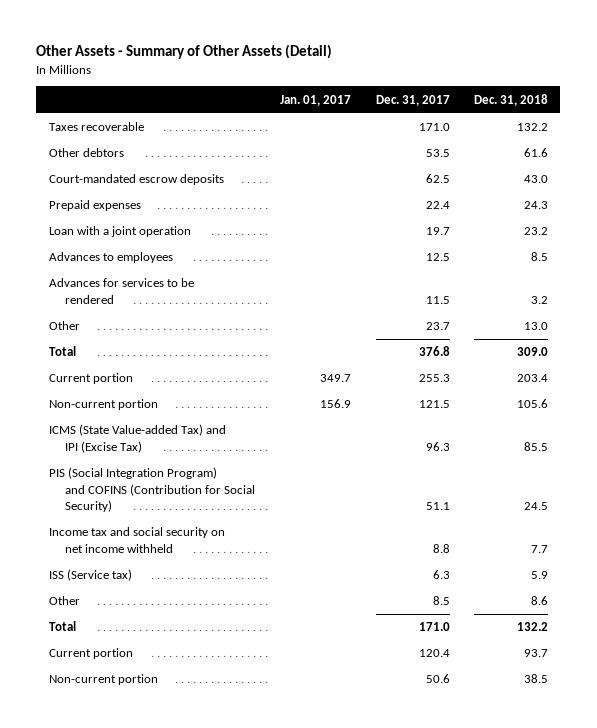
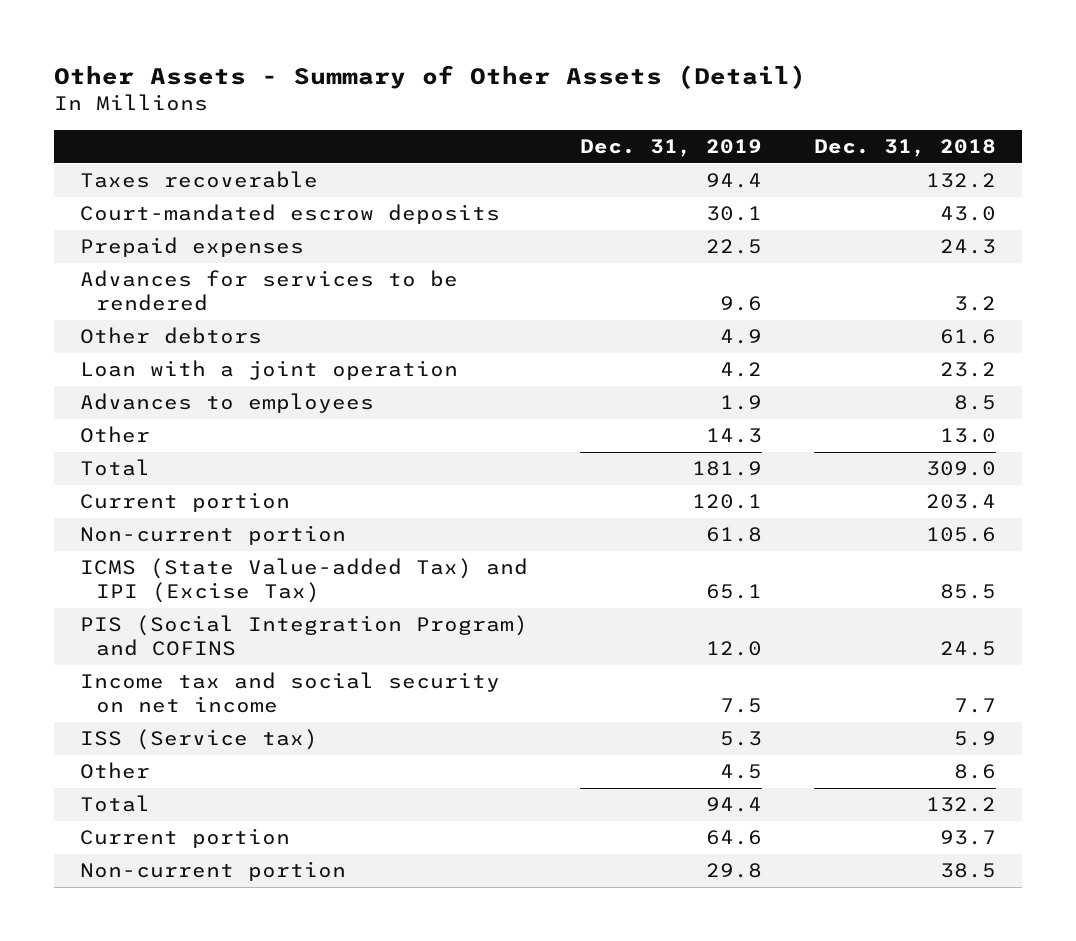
[280,94,352,106] Jan. 01, 2017 -> none
[375,94,450,106] Dec. 31, 2017 -> none
none -> [579,139,762,158] Dec. 31, 2019
[48,278,194,304] Advances for services to be rendered -> [80,270,459,312] Advances for services to be rendered
[48,148,124,158] Other debtors -> [80,327,263,345] Other debtors
[48,467,256,512] PIS (Social Integration Program) and COFINS (Contribution for Social Security) -> [80,615,529,657] PIS (Social Integration Program) and COFINS
[48,527,225,553] Income tax and social security on net income withheld -> [80,672,501,714] Income tax and social security on net income

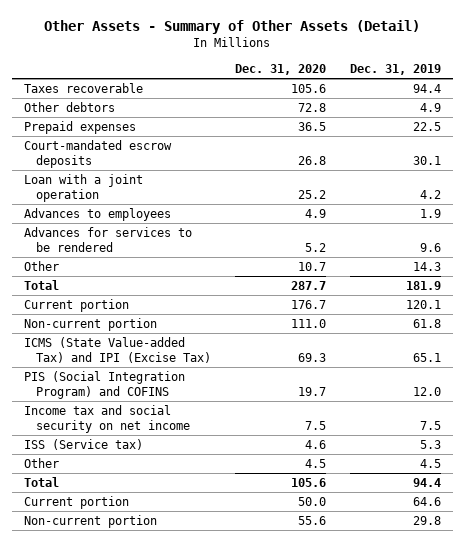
[813,139,996,158] Dec. 31, 2018 -> none
none -> [234,64,326,76] Dec. 31, 2020
[80,237,305,258] Prepaid expenses -> [23,121,136,135] Prepaid expenses
[80,204,501,225] Court-mandated escrow deposits -> [23,140,172,168] Court-mandated escrow deposits
[80,270,459,312] Advances for services to be rendered -> [23,227,192,252] Advances for services to be rendered

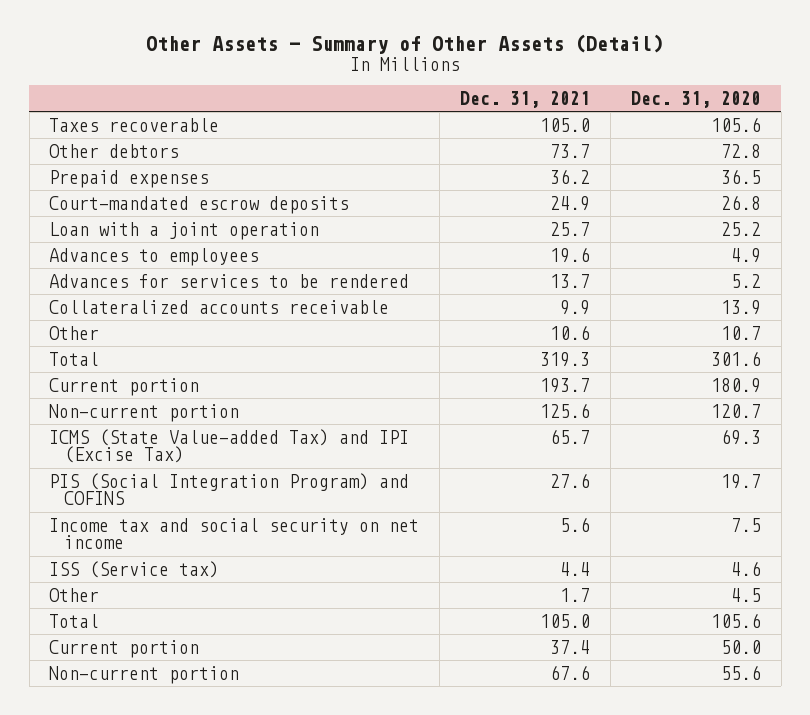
[350,64,442,76] Dec. 31, 2019 -> none
none -> [460,91,591,109] Dec. 31, 2021
none -> [49,299,390,314] Collateralized accounts receivable
[290,281,326,291] 287.7 -> [711,350,762,366] 301.6
[290,300,326,310] 176.7 -> [711,377,762,393] 180.9
[290,319,326,329] 111.0 -> [711,403,762,418] 120.7

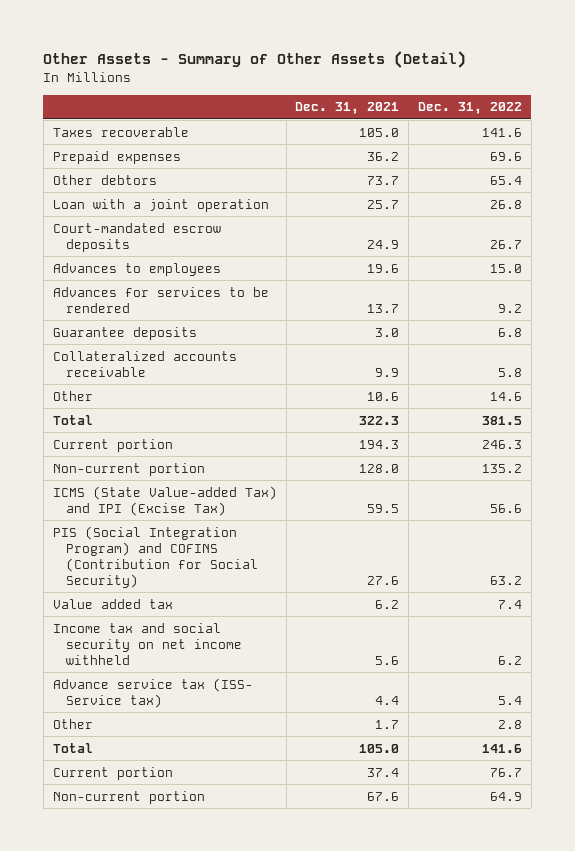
[631,91,762,109] Dec. 31, 2020 -> none
none -> [418,102,523,115] Dec. 31, 2022
[49,143,180,158] Other debtors -> [52,174,157,185] Other debtors
[49,195,350,214] Court-mandated escrow deposits -> [52,222,221,252] Court-mandated escrow deposits
none -> [52,326,197,340] Guarantee deposits
[540,351,591,367] 319.3 -> [359,415,400,425] 322.3
[540,377,591,393] 193.7 -> [359,439,400,449] 194.3
[540,402,591,418] 125.6 -> [359,463,400,473] 128.0
[550,428,591,444] 65.7 -> [367,503,400,513] 59.5
[49,472,410,506] PIS (Social Integration Program) and COFINS -> [52,525,258,588] PIS (Social Integration Program) and COFINS (Contribution for Social Security)
none -> [52,598,173,609] Value added tax
[49,517,420,550] Income tax and social security on net income -> [52,622,242,665] Income tax and social security on net income withheld
[49,560,220,578] ISS (Service tax) -> [52,677,253,708] Advance service tax (ISS- Service tax)

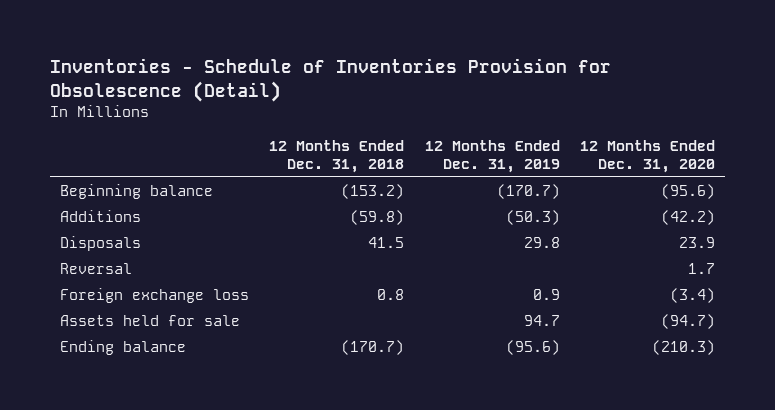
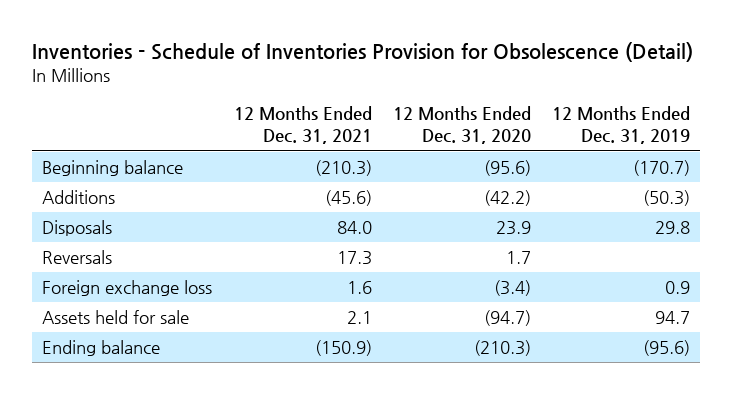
[269,139,405,174] 12 Months Ended Dec. 31, 2018 -> none
none -> [233,106,372,145] 12 Months Ended Dec. 31, 2021
[59,263,132,275] Reversal -> [42,250,113,265] Reversals

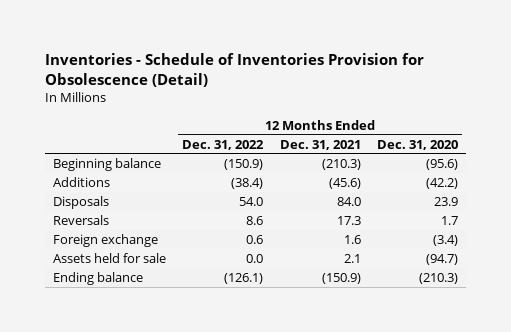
[551,106,690,145] 12 Months Ended Dec. 31, 2019 -> none
none -> [182,139,265,150] Dec. 31, 2022
[42,280,213,297] Foreign exchange loss -> [52,234,158,248] Foreign exchange

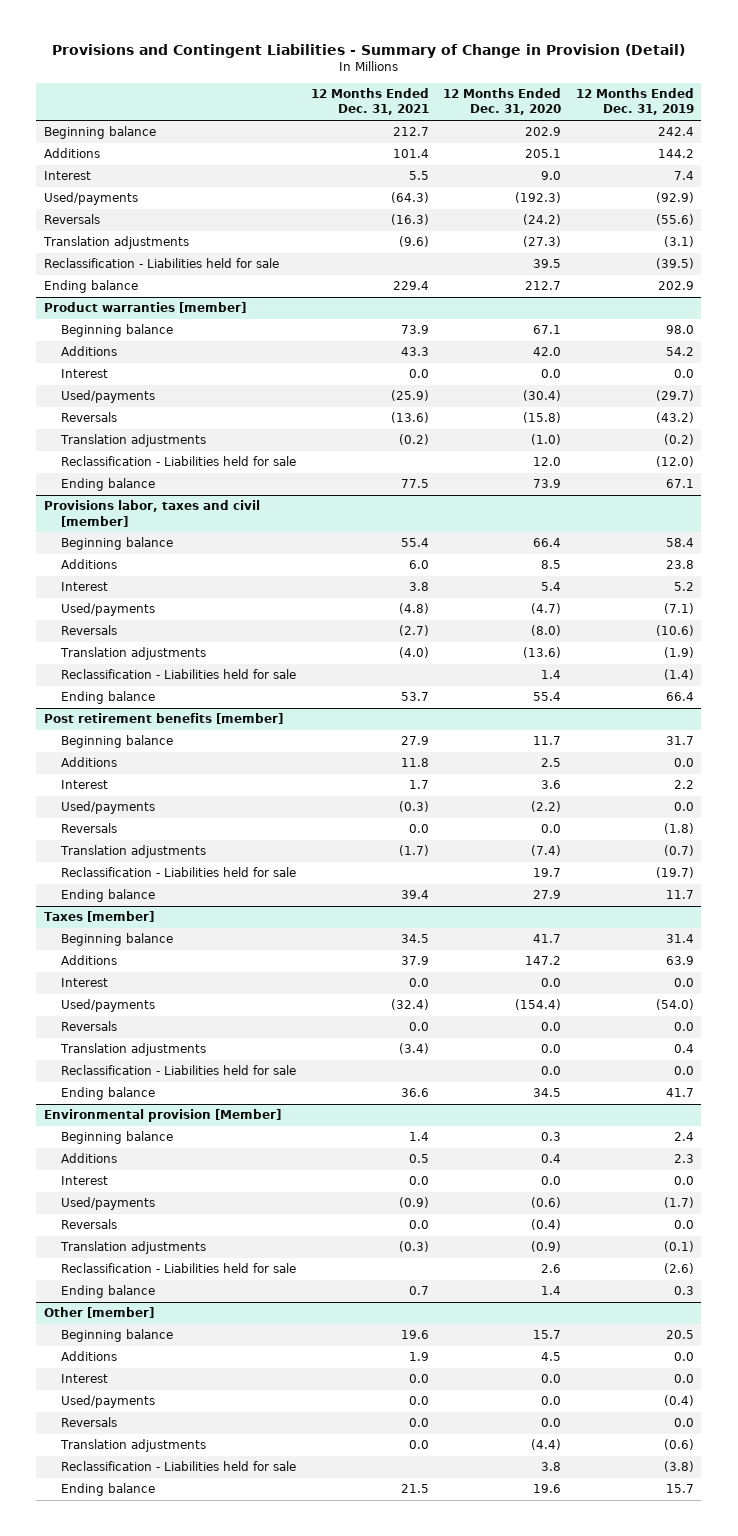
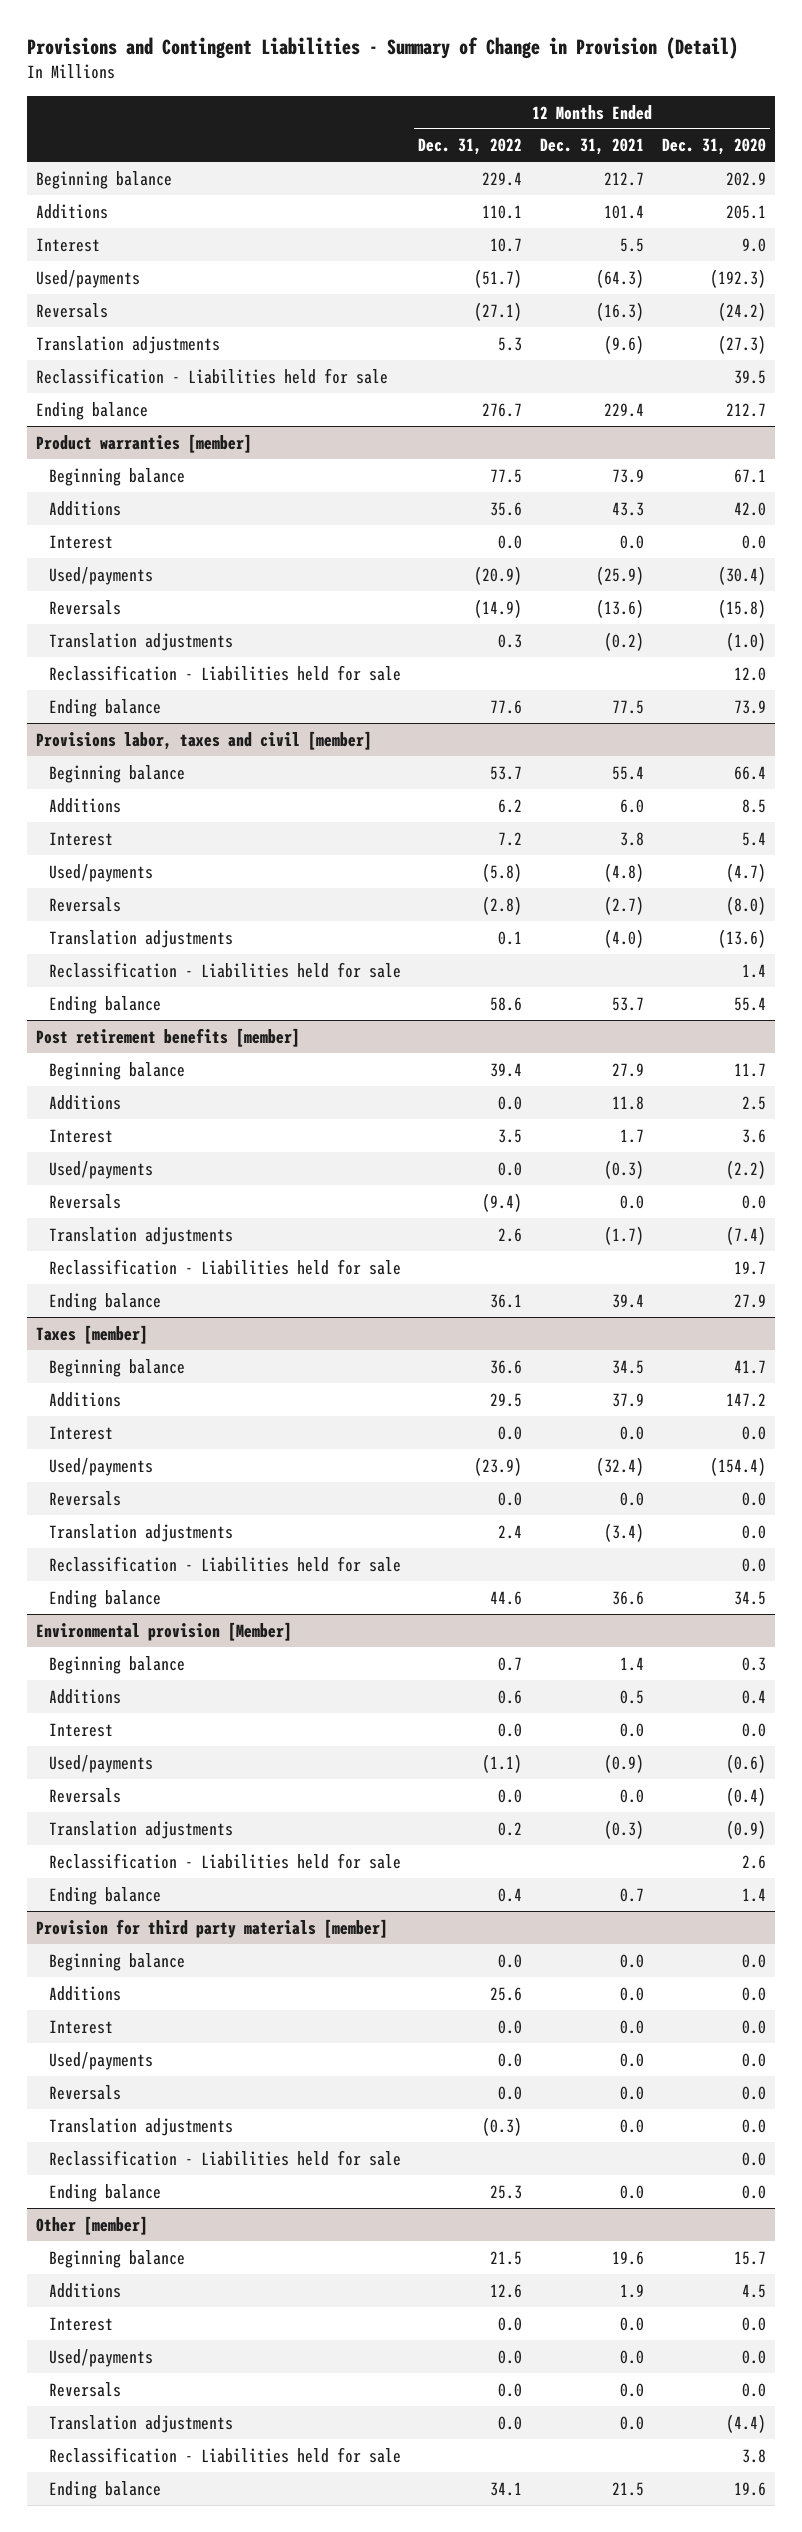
[575,88,694,116] 12 Months Ended Dec. 31, 2019 -> none
none -> [418,138,523,156] Dec. 31, 2022
none -> [35,1918,388,1938] Provision for third party materials [member]
none -> [48,1952,185,1971] Beginning balance
none -> [48,1985,121,2001] Additions
none -> [48,2019,113,2034] Interest
none -> [48,2051,153,2070] Used/payments
none -> [48,2084,121,2100] Reversals
none -> [48,2117,233,2136] Translation adjustments
none -> [48,2149,401,2166] Reclassification - Liabilities held for sale
none -> [48,2183,161,2202] Ending balance

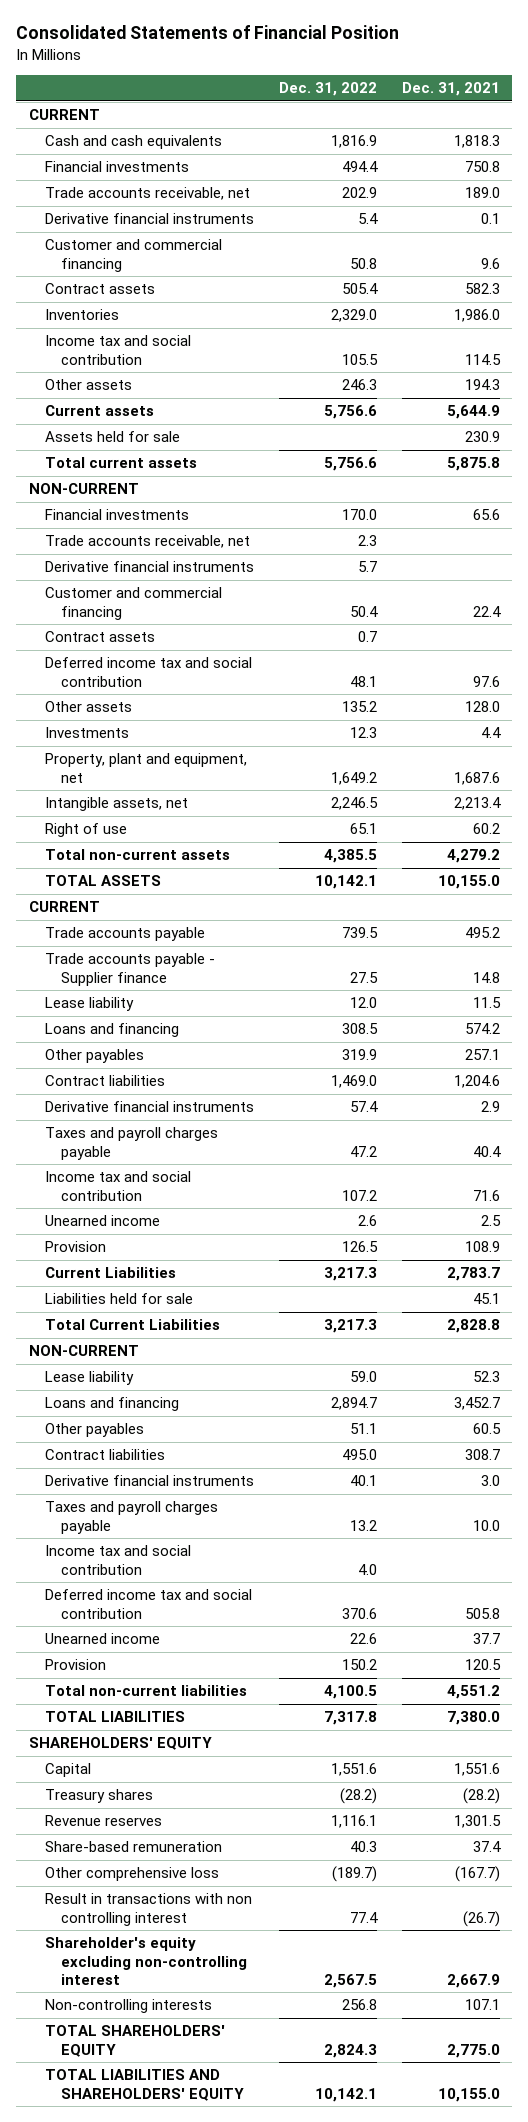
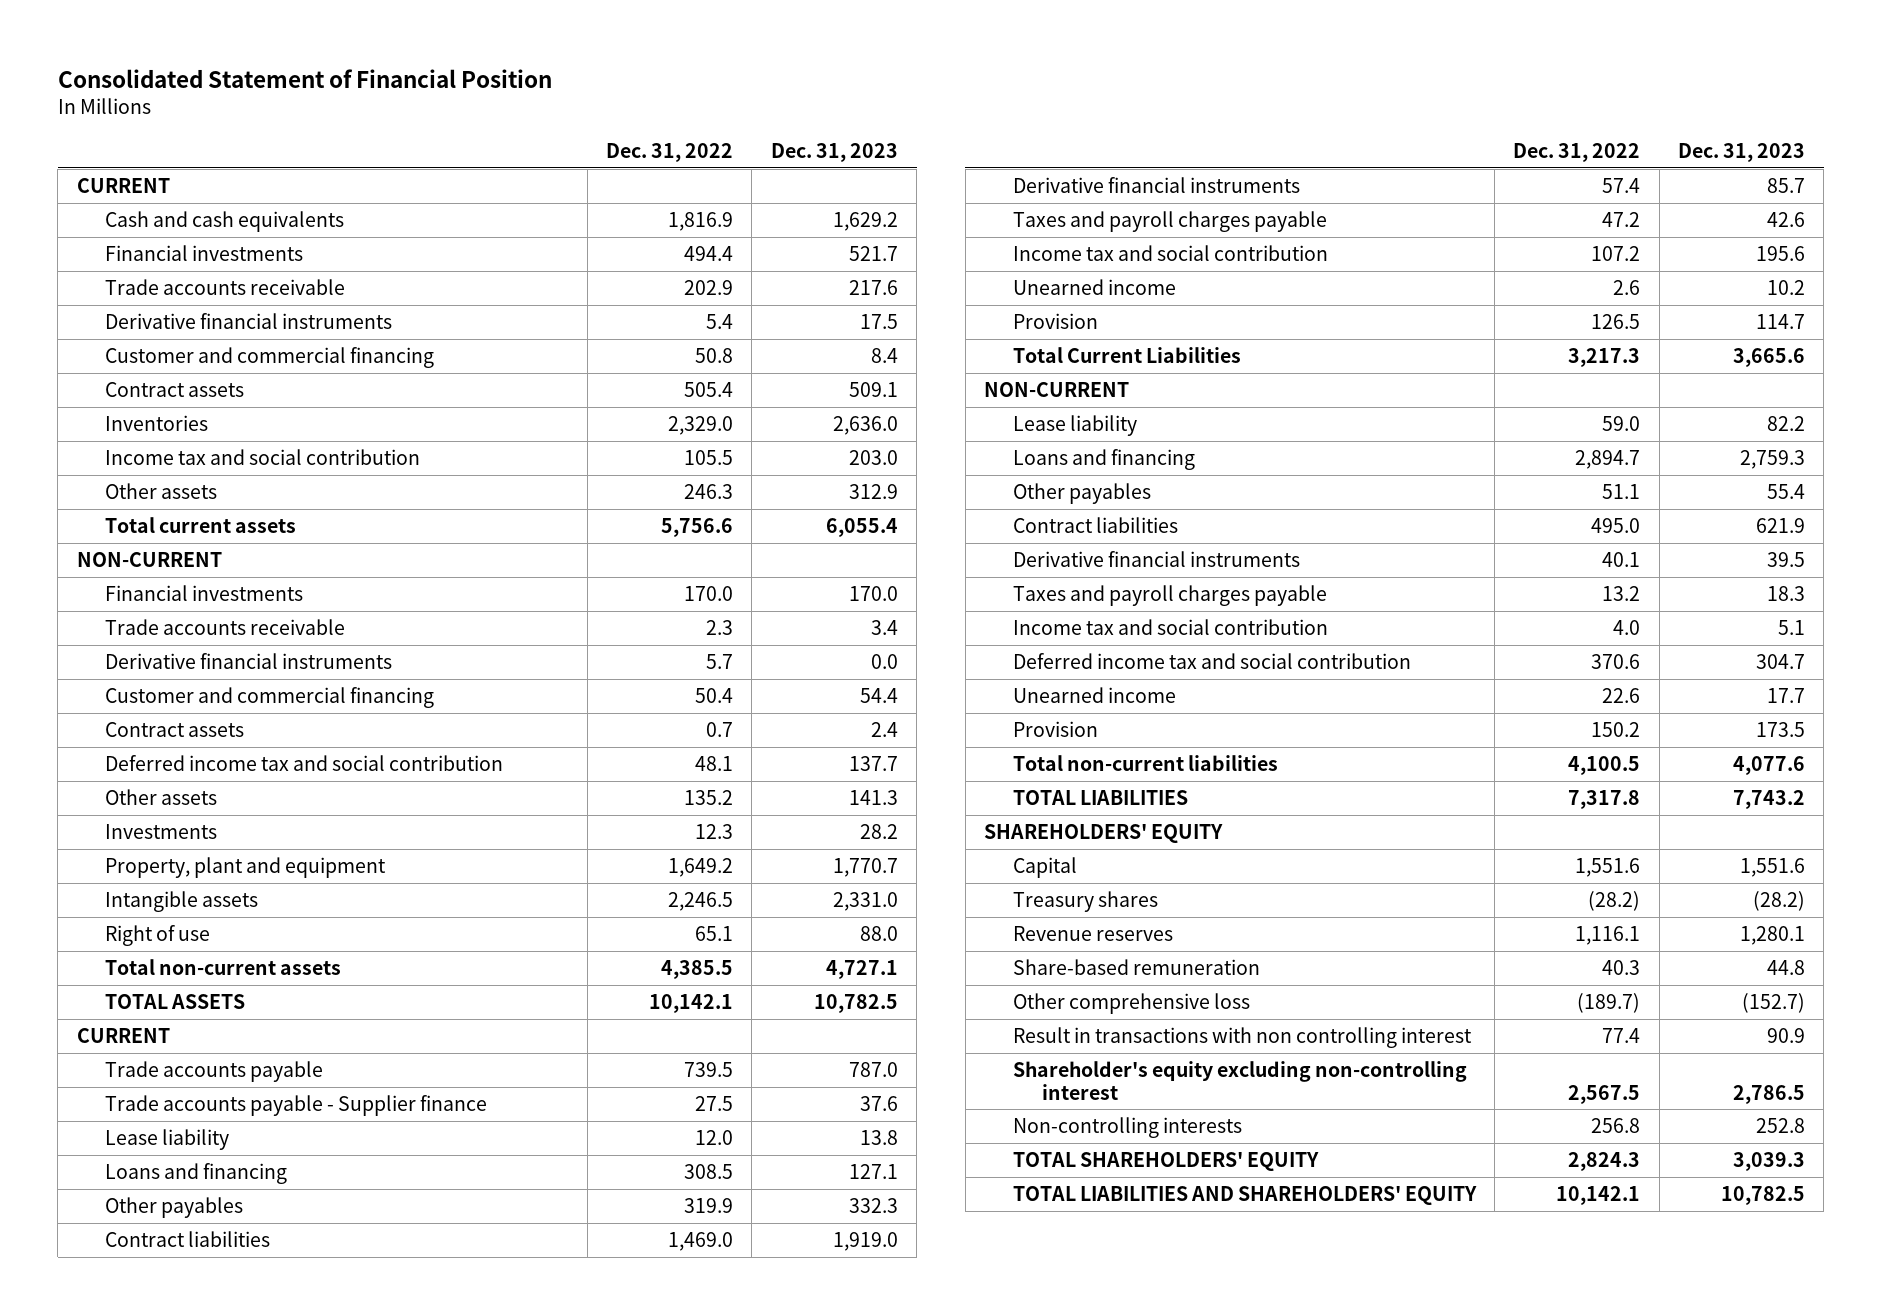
[16,25,400,40] Consolidated Statements of Financial Position -> [57,69,552,89] Consolidated Statement of Financial Position
[401,82,500,97] Dec. 31, 2021 -> none
none -> [770,142,898,162] Dec. 31, 2023
[44,187,250,201] Trade accounts receivable, net -> [105,279,346,296] Trade accounts receivable
[44,405,154,417] Current assets -> none
[44,431,180,443] Assets held for sale -> none
[44,535,250,549] Trade accounts receivable, net -> [105,619,346,636] Trade accounts receivable
[44,753,247,783] Property, plant and equipment, net -> [105,857,387,879] Property, plant and equipment
[44,797,188,812] Intangible assets, net -> [105,891,259,913] Intangible assets
[44,1267,176,1279] Current Liabilities -> none
[44,1293,193,1305] Liabilities held for sale -> none

